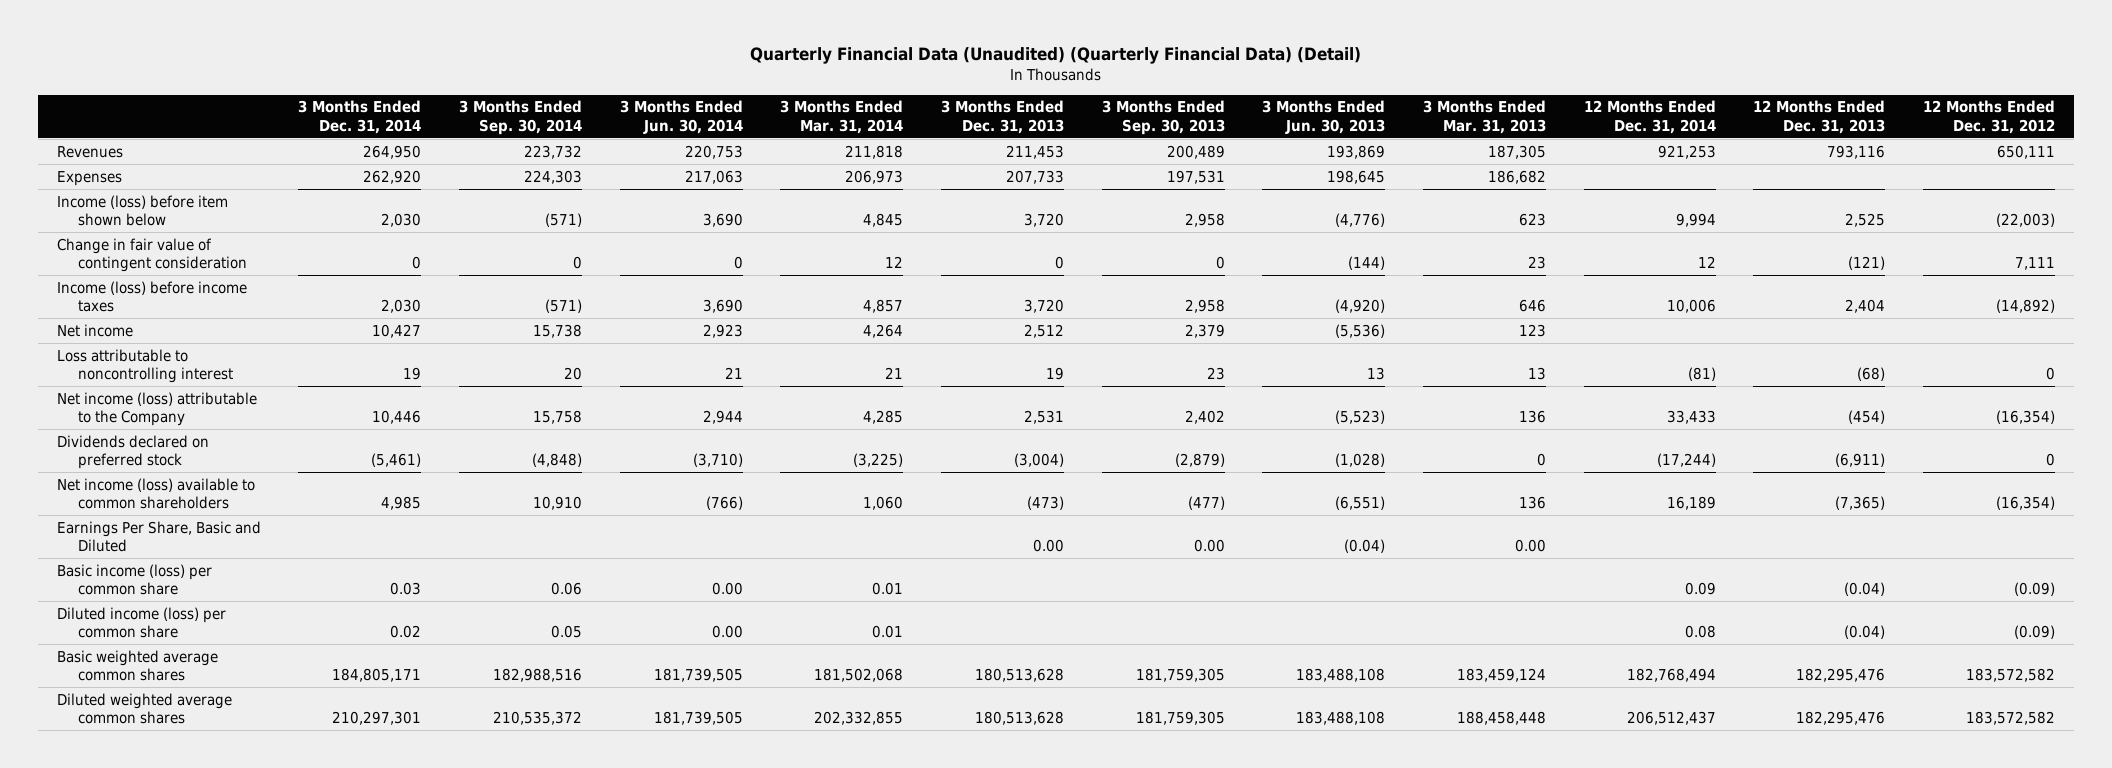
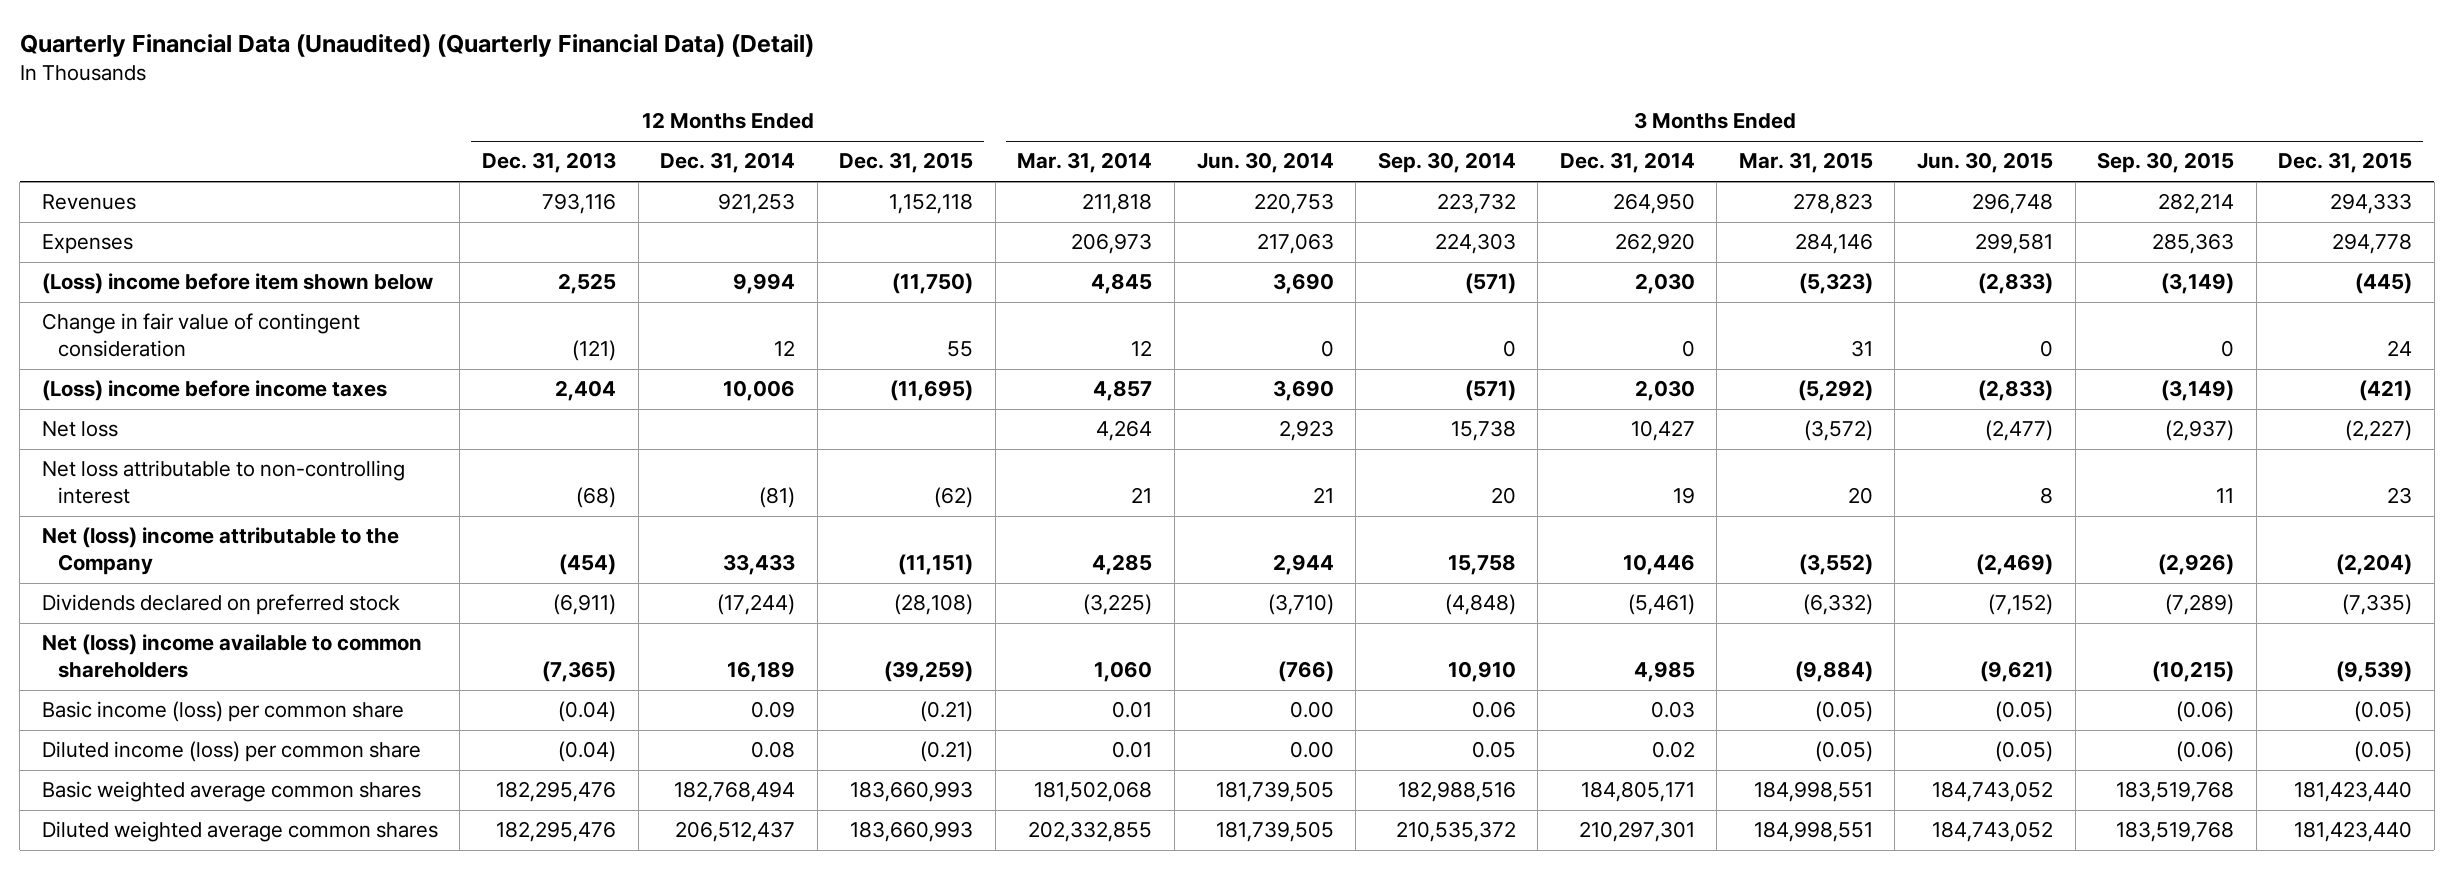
[940,100,1064,134] 3 Months Ended Dec. 31, 2013 -> none
[1101,100,1225,135] 3 Months Ended Sep. 30, 2013 -> none
[1262,100,1386,134] 3 Months Ended Jun. 30, 2013 -> none
[1422,100,1546,134] 3 Months Ended Mar. 31, 2013 -> none
[1923,100,2056,134] 12 Months Ended Dec. 31, 2012 -> none
none -> [839,152,974,174] Dec. 31, 2015
none -> [1738,152,1873,174] Mar. 31, 2015
none -> [1917,152,2054,174] Jun. 30, 2015
none -> [2097,152,2235,174] Sep. 30, 2015
none -> [2278,152,2413,174] Dec. 31, 2015
[56,194,228,226] Income (loss) before item shown below -> [41,273,433,295] (Loss) income before item shown below
[56,280,247,312] Income (loss) before income taxes -> [41,380,387,402] (Loss) income before income taxes
[56,323,133,337] Net income -> [41,421,118,438] Net loss
[56,348,233,383] Loss attributable to noncontrolling interest -> [41,460,405,505] Net loss attributable to non-controlling interest
[56,391,257,426] Net income (loss) attributable to the Company -> [41,527,399,576] Net (loss) income attributable to the Company
[56,520,261,552] Earnings Per Share, Basic and Diluted -> none
[56,477,255,509] Net income (loss) available to common shareholders -> [41,634,422,679] Net (loss) income available to common shareholders

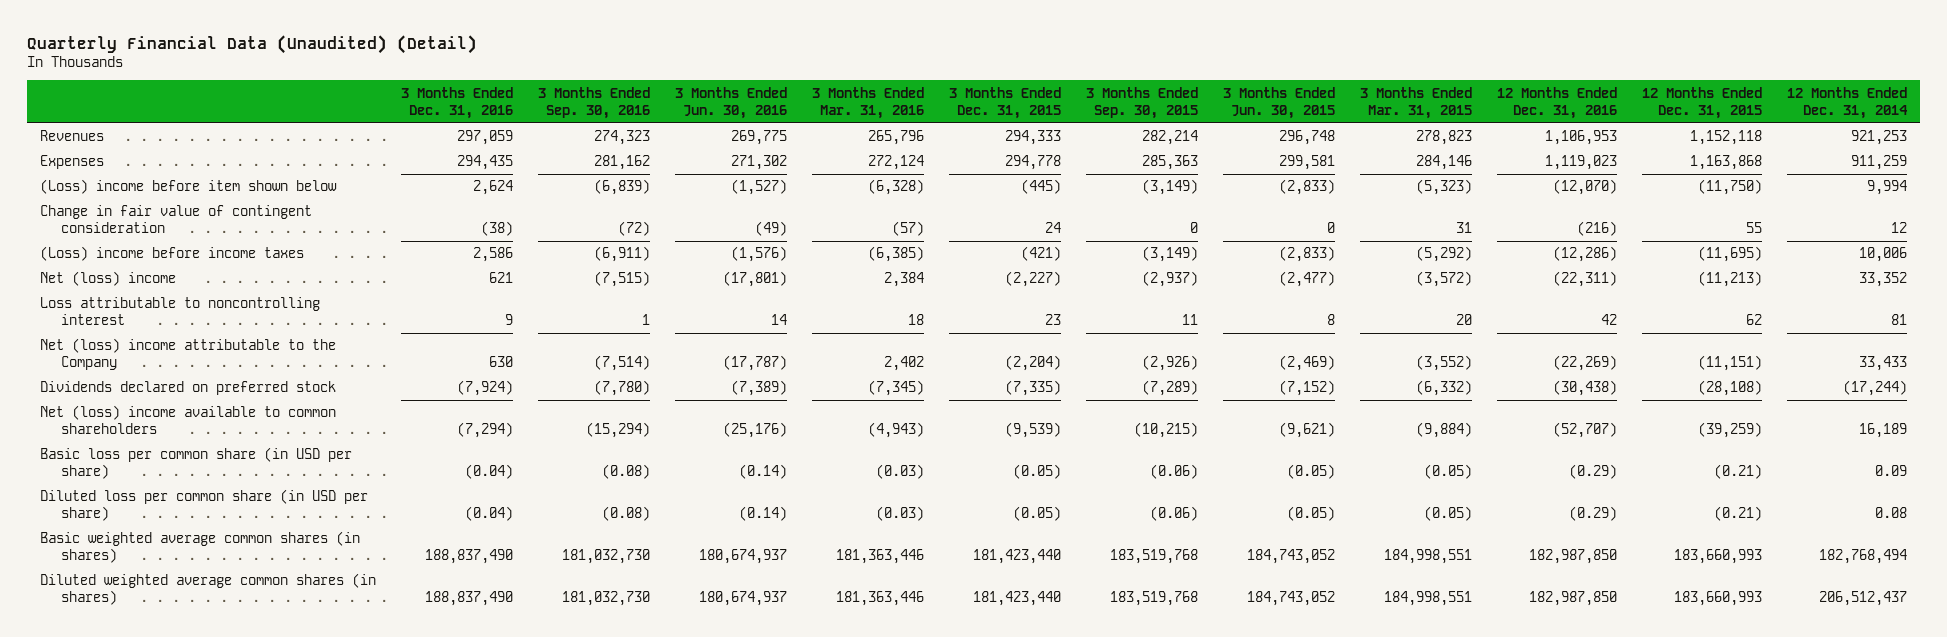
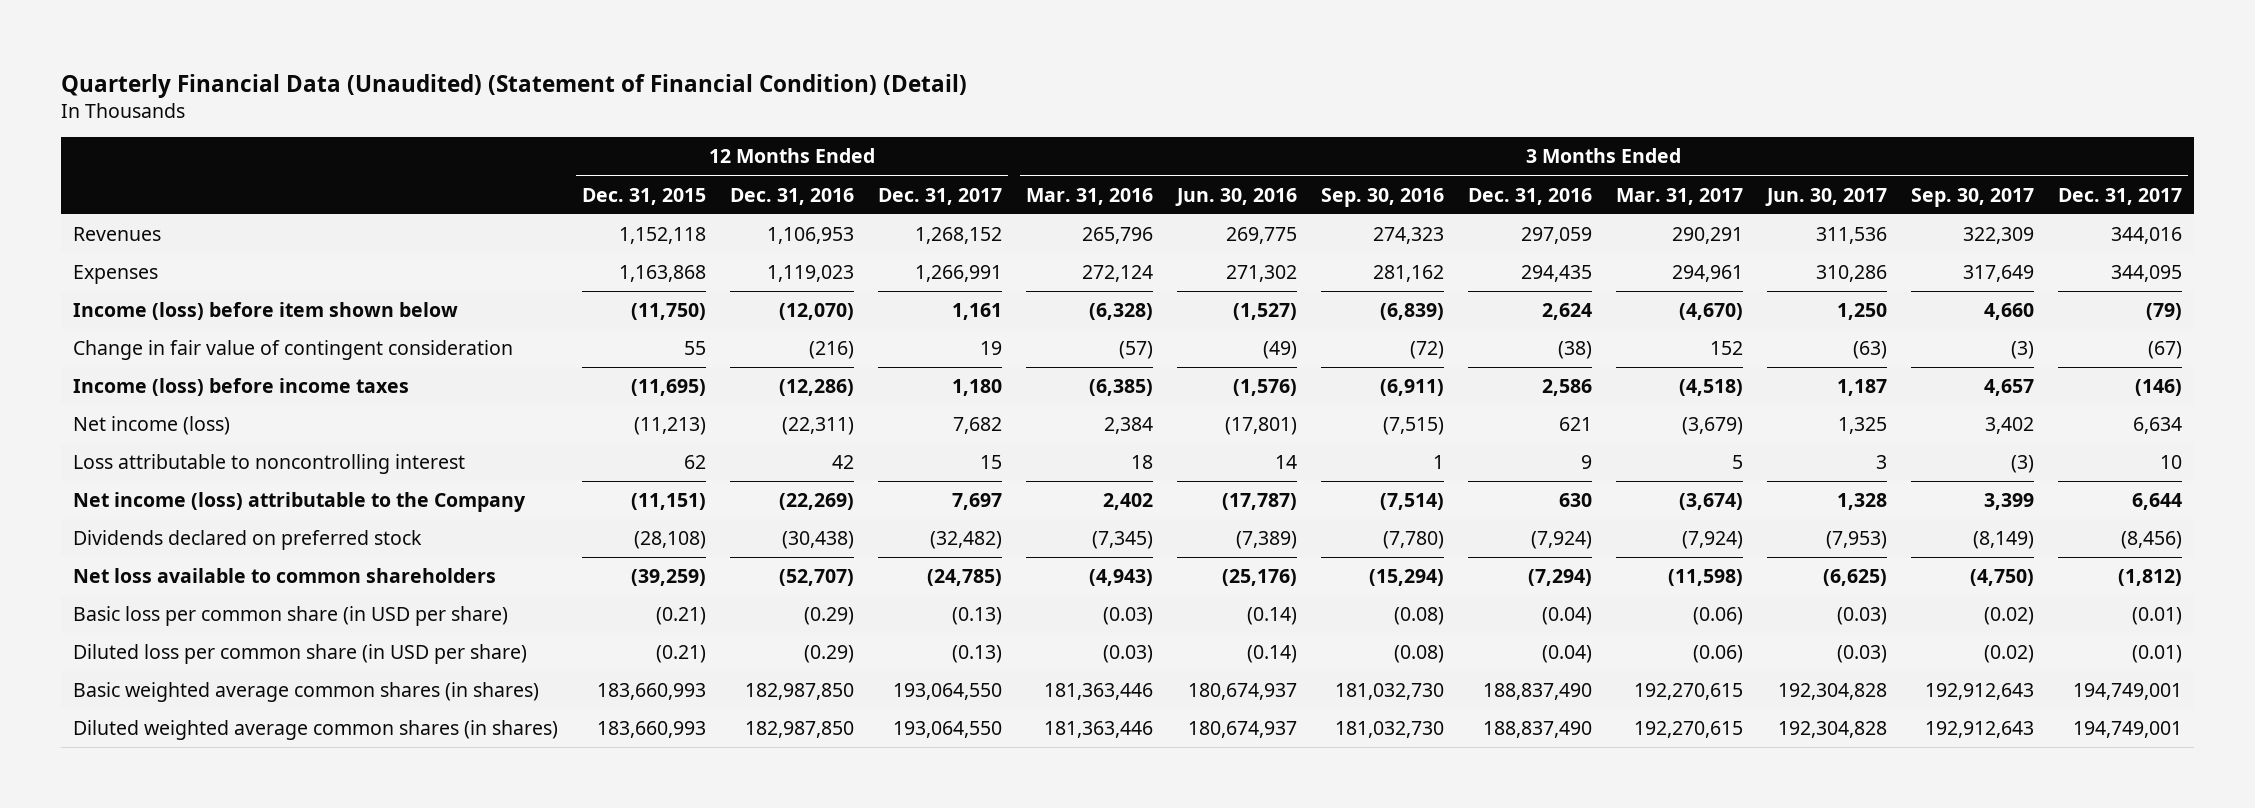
[27,34,478,54] Quarterly Financial Data (Unaudited) (Detail) -> [61,73,968,98] Quarterly Financial Data (Unaudited) (Statement of Financial Condition) (Detail)
[949,86,1062,119] 3 Months Ended Dec. 31, 2015 -> none
[1086,86,1199,119] 3 Months Ended Sep. 30, 2015 -> none
[1223,86,1336,119] 3 Months Ended Jun. 30, 2015 -> none
[1360,86,1473,119] 3 Months Ended Mar. 31, 2015 -> none
[1787,86,1909,119] 12 Months Ended Dec. 31, 2014 -> none
none -> [878,187,1003,205] Dec. 31, 2017
none -> [1615,187,1743,205] Mar. 31, 2017
none -> [1764,187,1887,206] Jun. 30, 2017
none -> [1910,187,2034,207] Sep. 30, 2017
none -> [2057,187,2182,205] Dec. 31, 2017
[39,179,337,195] (Loss) income before item shown below -> [73,302,459,321] Income (loss) before item shown below
[39,246,304,262] (Loss) income before income taxes -> [73,378,410,397] Income (loss) before income taxes
[39,271,176,287] Net (loss) income -> [73,416,231,436] Net income (loss)
[39,338,336,371] Net (loss) income attributable to the Company -> [73,492,527,513] Net income (loss) attributable to the Company
[39,405,336,435] Net (loss) income available to common shareholders -> [73,568,497,584] Net loss available to common shareholders

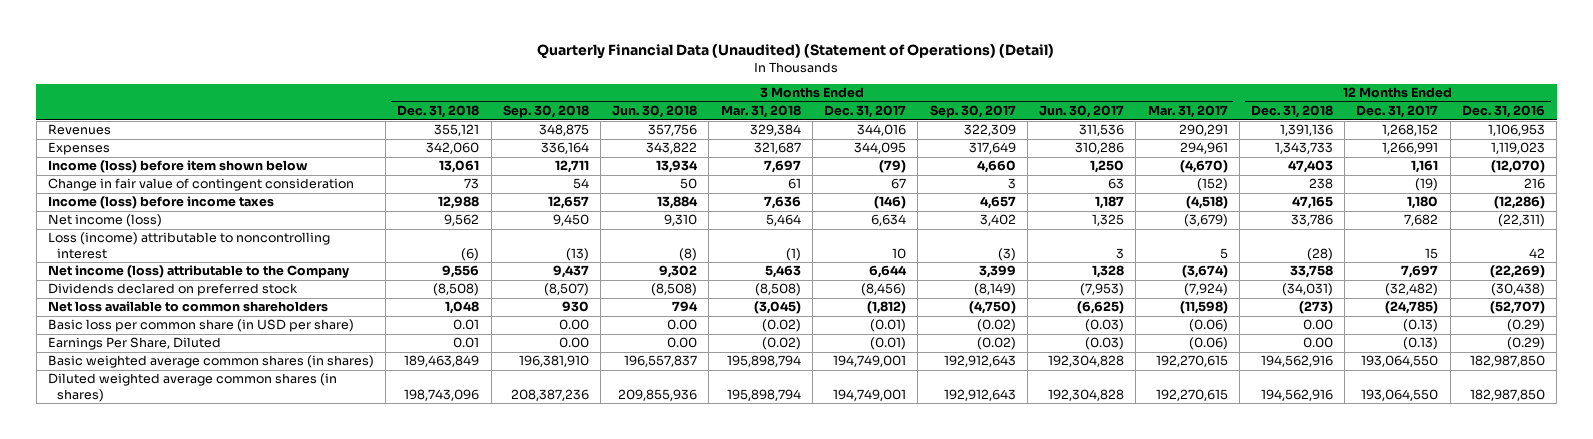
[61,73,968,98] Quarterly Financial Data (Unaudited) (Statement of Financial Condition) (Detail) -> [537,44,1055,60] Quarterly Financial Data (Unaudited) (Statement of Operations) (Detail)
[582,187,707,205] Dec. 31, 2015 -> none
[1026,187,1154,205] Mar. 31, 2016 -> none
[1174,187,1297,206] Jun. 30, 2016 -> none
[1320,187,1444,207] Sep. 30, 2016 -> none
[1467,187,1592,205] Dec. 31, 2016 -> none
none -> [397,105,480,119] Dec. 31, 2018
none -> [502,105,589,119] Sep. 30, 2018
none -> [612,105,698,119] Jun. 30, 2018
none -> [720,105,801,119] Mar. 31, 2018
none -> [1250,105,1333,119] Dec. 31, 2018
[809,341,855,360] (216) -> [1523,178,1545,190] 216
[980,341,1003,356] 19 -> [1415,178,1439,192] (19)
[1709,341,1743,356] 152 -> [1196,178,1228,192] (152)
[1852,341,1887,360] (63) -> [1108,178,1125,190] 63
[2010,341,2034,360] (3) -> [1007,178,1016,190] 3
[2147,341,2182,360] (67) -> [891,178,907,190] 67
[73,454,466,475] Loss attributable to noncontrolling interest -> [47,232,330,259] Loss (income) attributable to noncontrolling interest
[73,644,528,665] Diluted loss per common share (in USD per share) -> [47,337,221,351] Earnings Per Share, Diluted

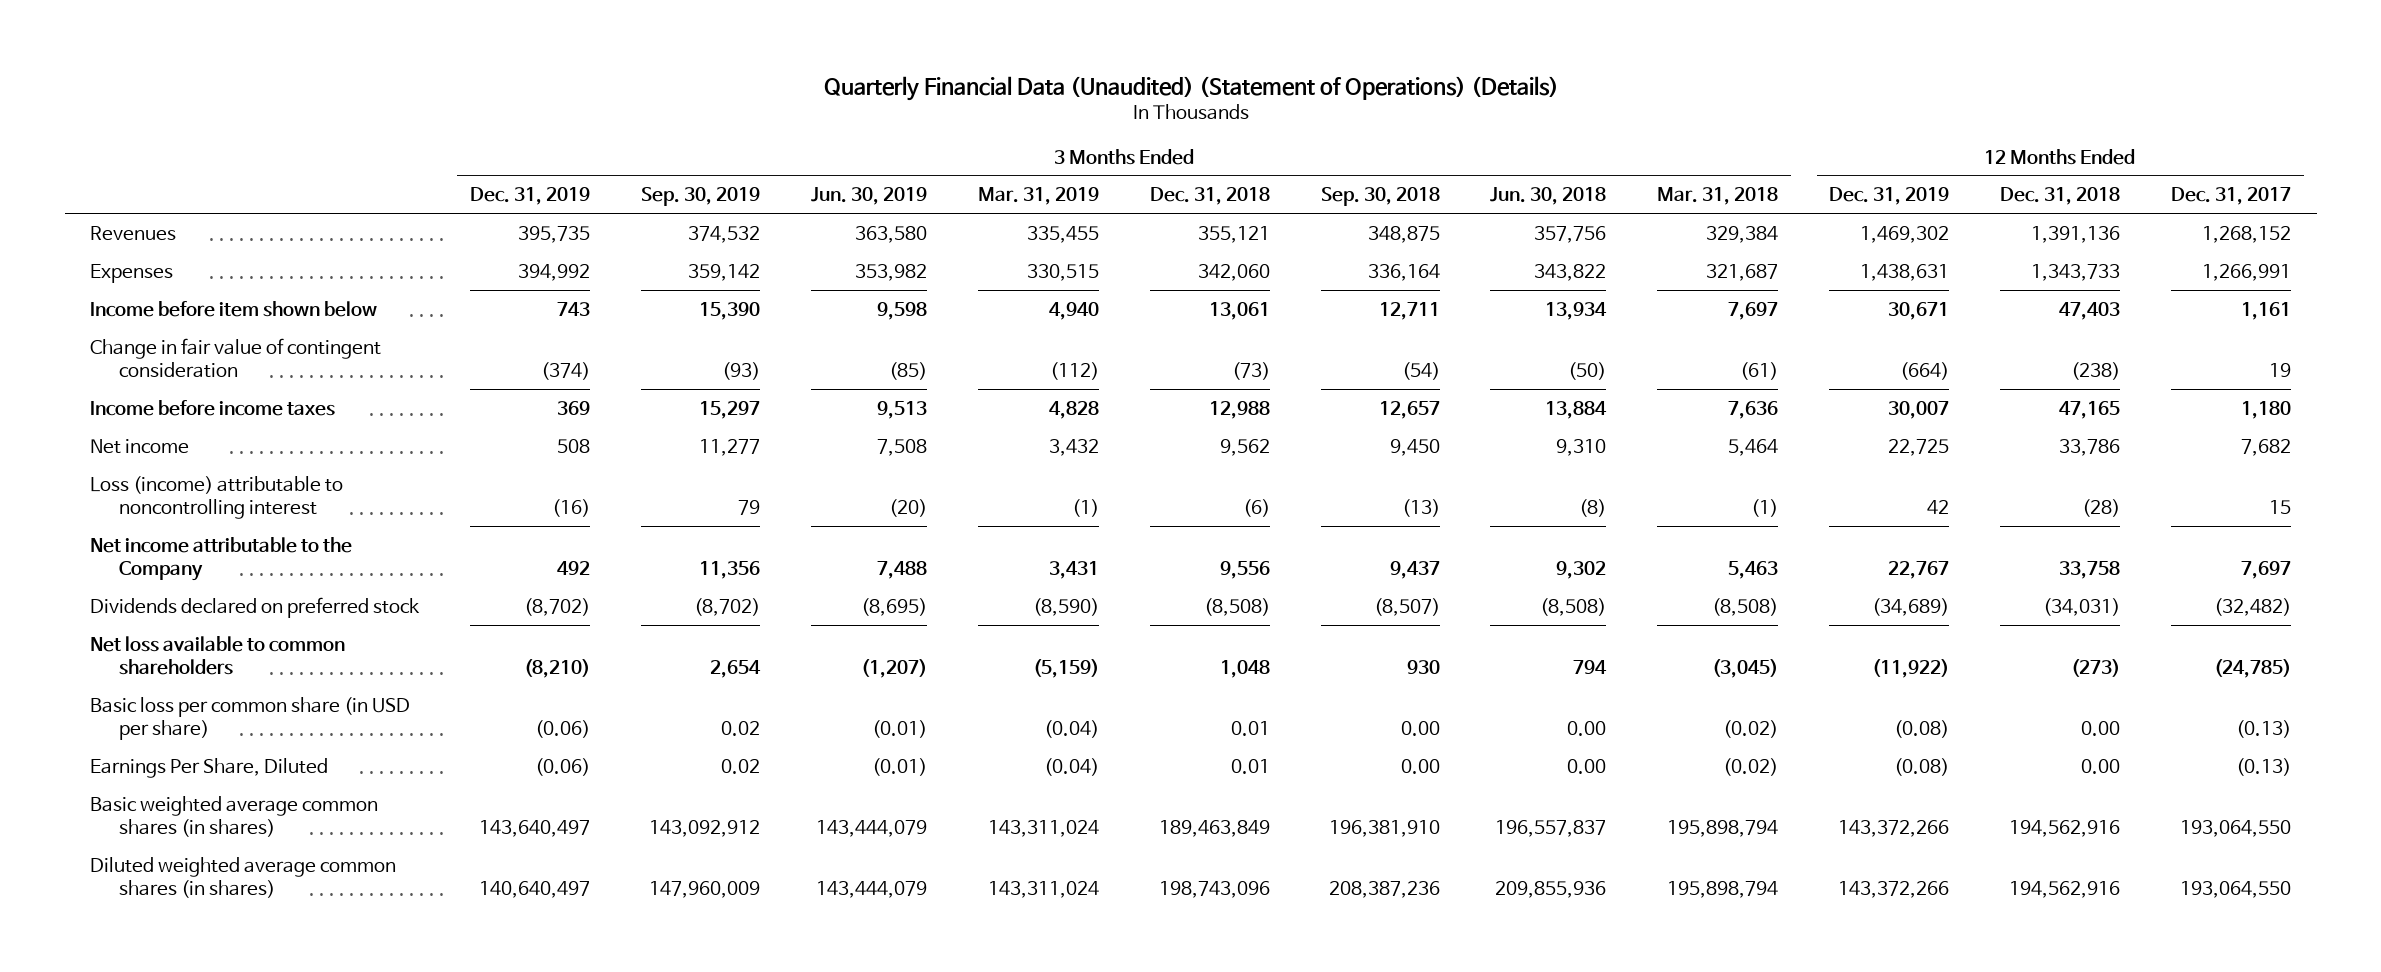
[537,44,1055,60] Quarterly Financial Data (Unaudited) (Statement of Operations) (Detail) -> [823,76,1559,102] Quarterly Financial Data (Unaudited) (Statement of Operations) (Details)
[824,105,907,119] Dec. 31, 2017 -> none
[929,105,1016,119] Sep. 30, 2017 -> none
[1039,105,1125,119] Jun. 30, 2017 -> none
[1147,105,1228,119] Mar. 31, 2017 -> none
[1461,105,1545,119] Dec. 31, 2016 -> none
none -> [470,187,591,206] Dec. 31, 2019
none -> [640,187,760,207] Sep. 30, 2019
none -> [810,187,927,206] Jun. 30, 2019
none -> [977,187,1099,206] Mar. 31, 2019
none -> [1829,187,1950,206] Dec. 31, 2019
[47,160,308,174] Income (loss) before item shown below -> [90,300,378,317] Income before item shown below
[464,178,480,190] 73 -> [1231,362,1270,381] (73)
[572,178,589,190] 54 -> [1401,362,1440,381] (54)
[680,178,698,190] 50 -> [1568,362,1607,381] (50)
[787,178,801,190] 61 -> [1740,362,1779,381] (61)
[1308,178,1333,190] 238 -> [2071,362,2121,381] (238)
[1415,178,1439,192] (19) -> [2269,363,2292,378] 19
[47,196,274,210] Income (loss) before income taxes -> [90,399,336,416] Income before income taxes
[47,214,162,228] Net income (loss) -> [90,438,190,454] Net income
[47,265,349,279] Net income (loss) attributable to the Company -> [90,536,353,582] Net income attributable to the Company

